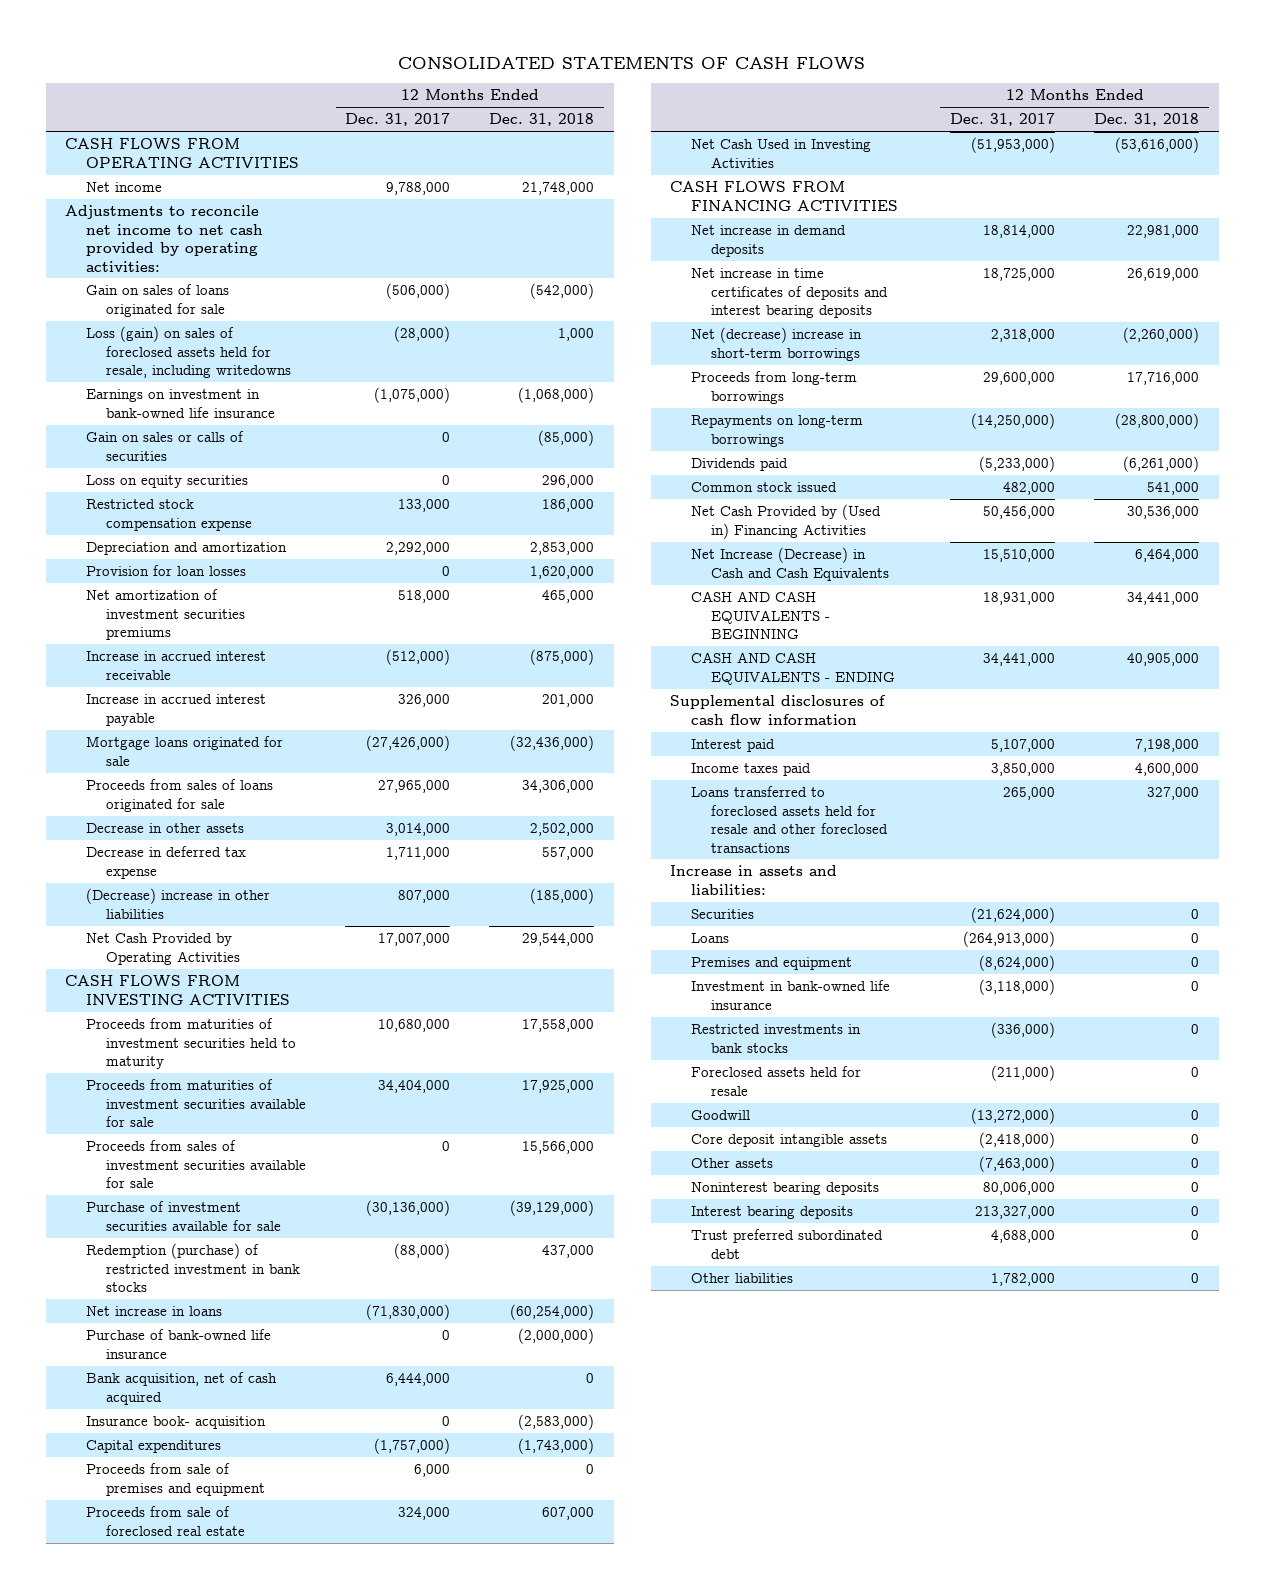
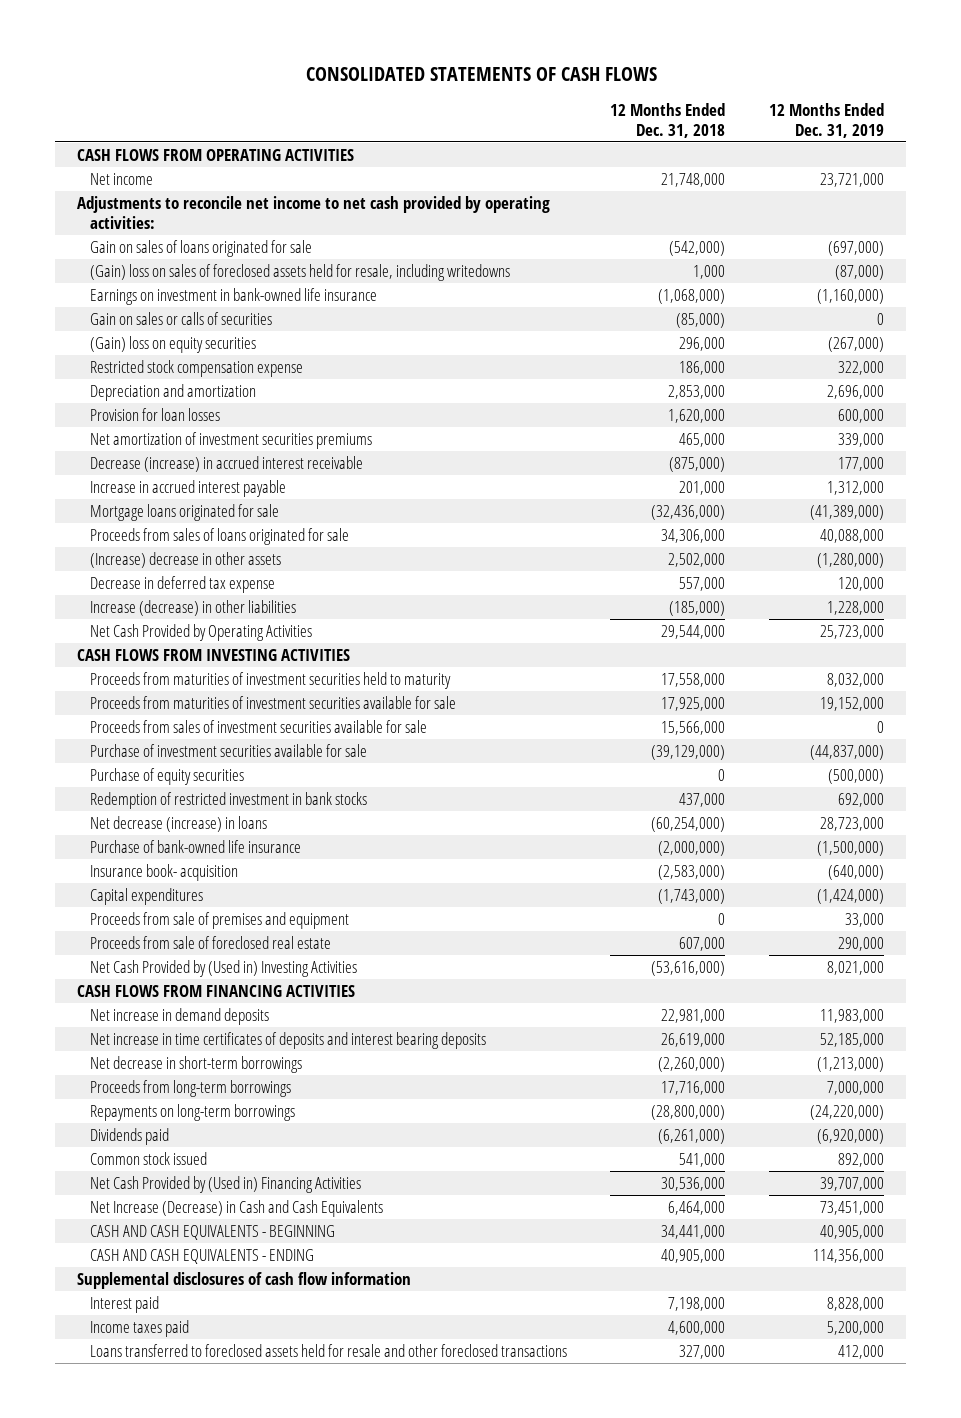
[345,113,451,127] Dec. 31, 2017 -> none
none -> [769,103,885,138] 12 Months Ended Dec. 31, 2019
[85,326,292,379] Loss (gain) on sales of foreclosed assets held for resale, including writedowns -> [89,264,510,282] (Gain) loss on sales of foreclosed assets held for resale, including writedowns
[85,475,248,489] Loss on equity securities -> [89,336,256,354] (Gain) loss on equity securities
[85,651,266,680] Increase in accrued interest receivable -> [89,456,363,473] Decrease (increase) in accrued interest receivable
[85,823,244,834] Decrease in other assets -> [89,552,281,569] (Increase) decrease in other assets
[85,888,270,919] (Decrease) increase in other liabilities -> [89,600,296,617] Increase (decrease) in other liabilities
none -> [89,768,244,786] Purchase of equity securities
[85,1243,301,1293] Redemption (purchase) of restricted investment in bank stocks -> [89,792,367,810] Redemption of restricted investment in bank stocks
[85,1306,222,1317] Net increase in loans -> [89,816,267,833] Net decrease (increase) in loans
[85,1372,277,1405] Bank acquisition, net of cash acquired -> none
[690,139,871,168] Net Cash Used in Investing Activities -> [89,960,357,978] Net Cash Provided by (Used in) Investing Activities
[690,327,862,361] Net (decrease) increase in short-term borrowings -> [89,1056,302,1074] Net decrease in short-term borrowings
[670,865,838,895] Increase in assets and liabilities: -> none
[690,909,754,920] Securities -> none
[690,933,729,944] Loans -> none
[690,957,852,971] Premises and equipment -> none
[690,980,890,1010] Investment in bank-owned life insurance -> none
[690,1024,861,1053] Restricted investments in bank stocks -> none
[690,1066,861,1096] Foreclosed assets held for resale -> none
[690,1110,750,1121] Goodwill -> none
[690,1134,887,1148] Core deposit intangible assets -> none
[690,1158,773,1169] Other assets -> none
[690,1182,879,1196] Noninterest bearing deposits -> none
[690,1206,853,1220] Interest bearing deposits -> none
[690,1229,883,1259] Trust preferred subordinated debt -> none
[690,1273,793,1284] Other liabilities -> none

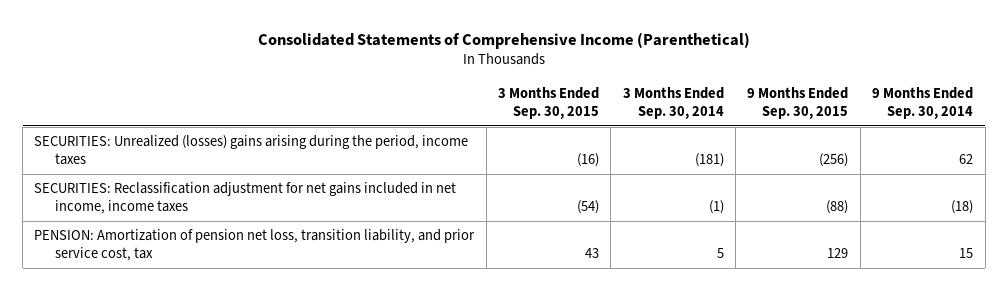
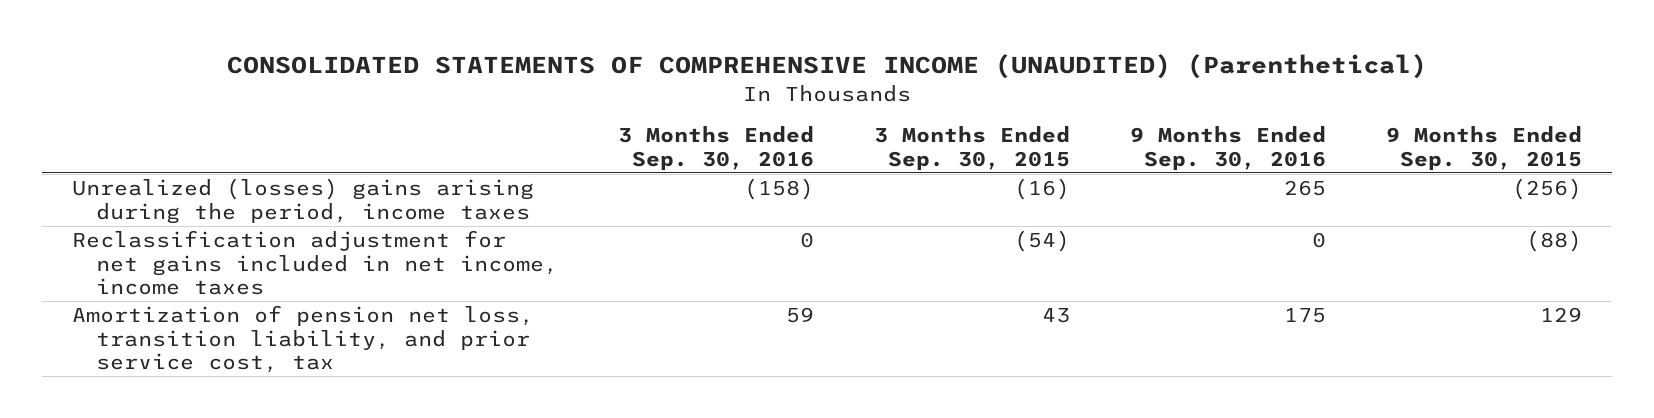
[257,31,750,49] Consolidated Statements of Comprehensive Income (Parenthetical) -> [227,54,1428,80] CONSOLIDATED STATEMENTS OF COMPREHENSIVE INCOME (UNAUDITED) (Parenthetical)
[622,86,724,120] 3 Months Ended Sep. 30, 2014 -> none
[872,86,974,120] 9 Months Ended Sep. 30, 2014 -> none
none -> [618,126,815,170] 3 Months Ended Sep. 30, 2016
none -> [1130,126,1327,170] 9 Months Ended Sep. 30, 2016
[34,134,469,166] SECURITIES: Unrealized (losses) gains arising during the period, income taxes -> [71,178,534,224] Unrealized (losses) gains arising during the period, income taxes
[34,181,457,215] SECURITIES: Reclassification adjustment for net gains included in net income, income taxes -> [71,230,559,296] Reclassification adjustment for net gains included in net income, income taxes
[34,228,476,262] PENSION: Amortization of pension net loss, transition liability, and prior service cost, tax -> [71,305,534,374] Amortization of pension net loss, transition liability, and prior service cost, tax

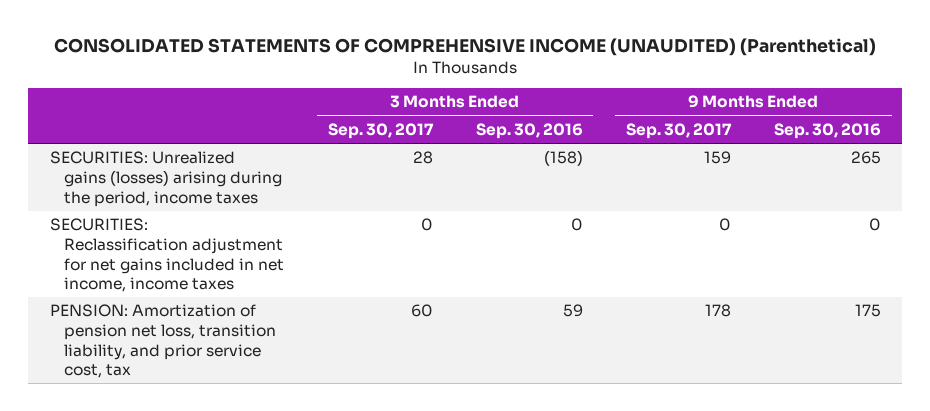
[874,126,1071,170] 3 Months Ended Sep. 30, 2015 -> none
[1386,126,1583,170] 9 Months Ended Sep. 30, 2015 -> none
none -> [327,122,434,139] Sep. 30, 2017
none -> [625,122,732,139] Sep. 30, 2017
[71,178,534,224] Unrealized (losses) gains arising during the period, income taxes -> [49,151,283,207] SECURITIES: Unrealized gains (losses) arising during the period, income taxes
[71,230,559,296] Reclassification adjustment for net gains included in net income, income taxes -> [49,218,285,293] SECURITIES: Reclassification adjustment for net gains included in net income, income taxes
[71,305,534,374] Amortization of pension net loss, transition liability, and prior service cost, tax -> [49,304,277,379] PENSION: Amortization of pension net loss, transition liability, and prior service cost, tax

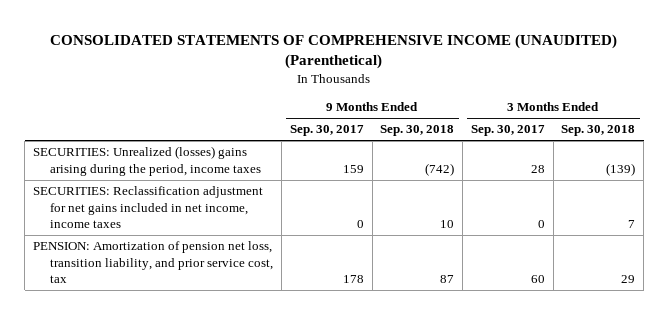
[475,122,583,139] Sep. 30, 2016 -> none
[773,122,881,139] Sep. 30, 2016 -> none
none -> [380,125,455,137] Sep. 30, 2018
none -> [561,125,636,137] Sep. 30, 2018
[49,151,283,207] SECURITIES: Unrealized gains (losses) arising during the period, income taxes -> [32,146,262,176] SECURITIES: Unrealized (losses) gains arising during the period, income taxes

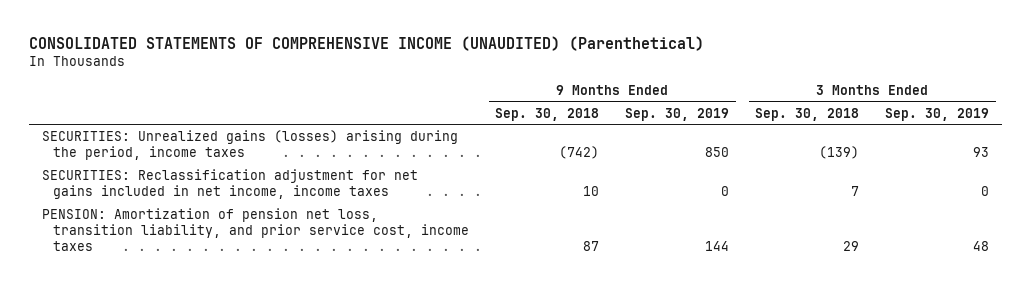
[289,125,364,137] Sep. 30, 2017 -> none
[470,125,545,137] Sep. 30, 2017 -> none
none -> [625,107,730,121] Sep. 30, 2019
none -> [885,107,990,121] Sep. 30, 2019
[32,146,262,176] SECURITIES: Unrealized (losses) gains arising during the period, income taxes -> [41,130,458,161] SECURITIES: Unrealized gains (losses) arising during the period, income taxes
[32,241,274,284] PENSION: Amortization of pension net loss, transition liability, and prior service cost, tax -> [41,208,470,252] PENSION: Amortization of pension net loss, transition liability, and prior service cost, income taxes

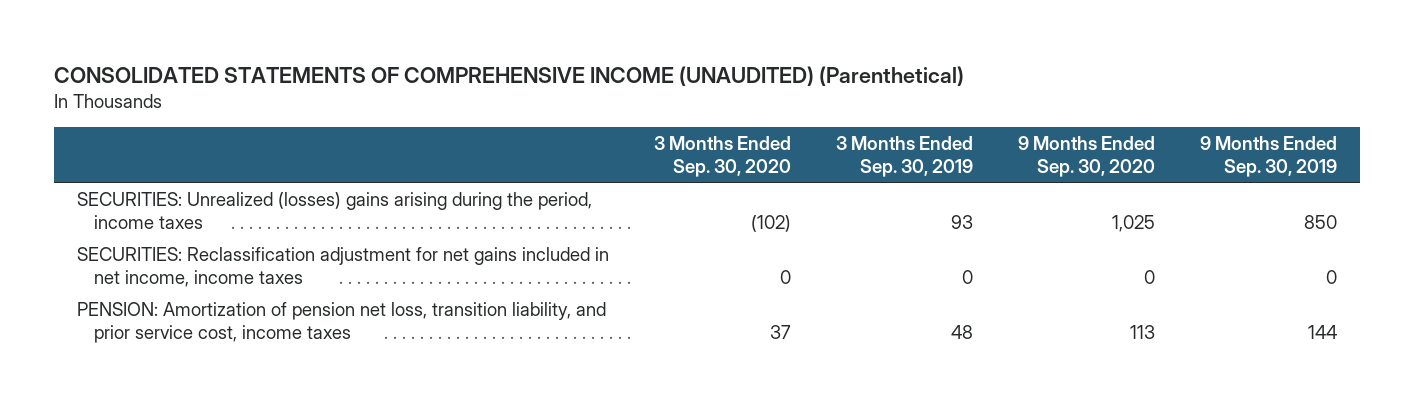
[495,107,600,121] Sep. 30, 2018 -> none
[755,107,860,121] Sep. 30, 2018 -> none
none -> [653,135,791,177] 3 Months Ended Sep. 30, 2020
none -> [1018,135,1156,177] 9 Months Ended Sep. 30, 2020
[41,130,458,161] SECURITIES: Unrealized gains (losses) arising during the period, income taxes -> [76,191,592,229] SECURITIES: Unrealized (losses) gains arising during the period, income taxes

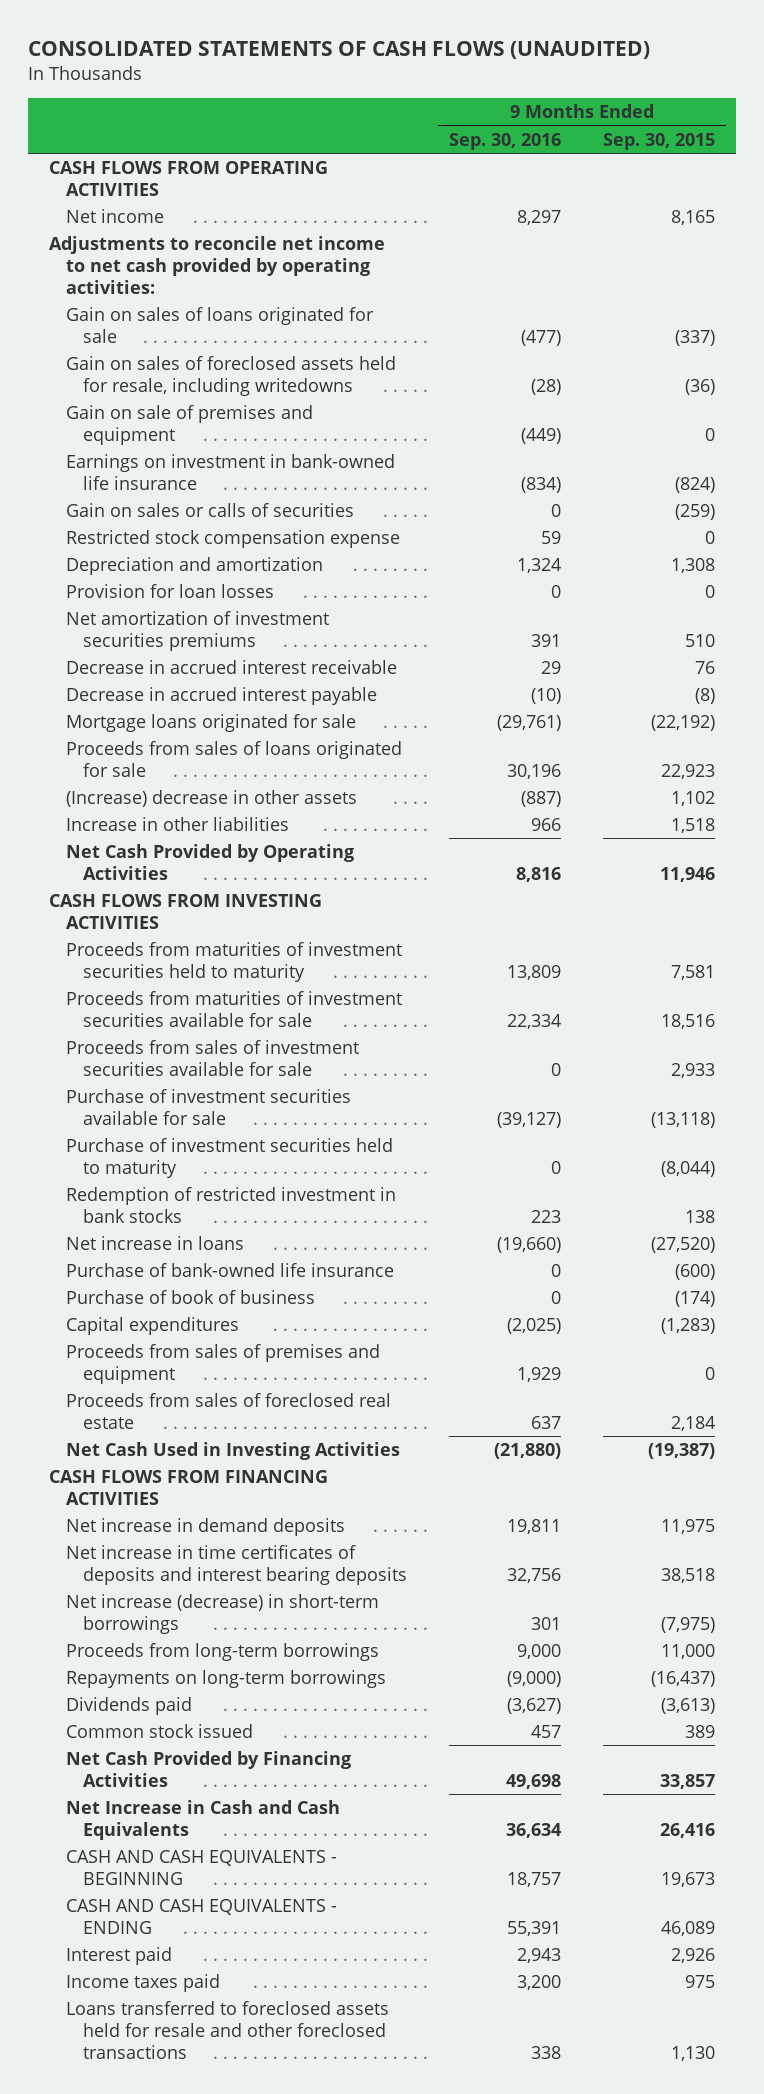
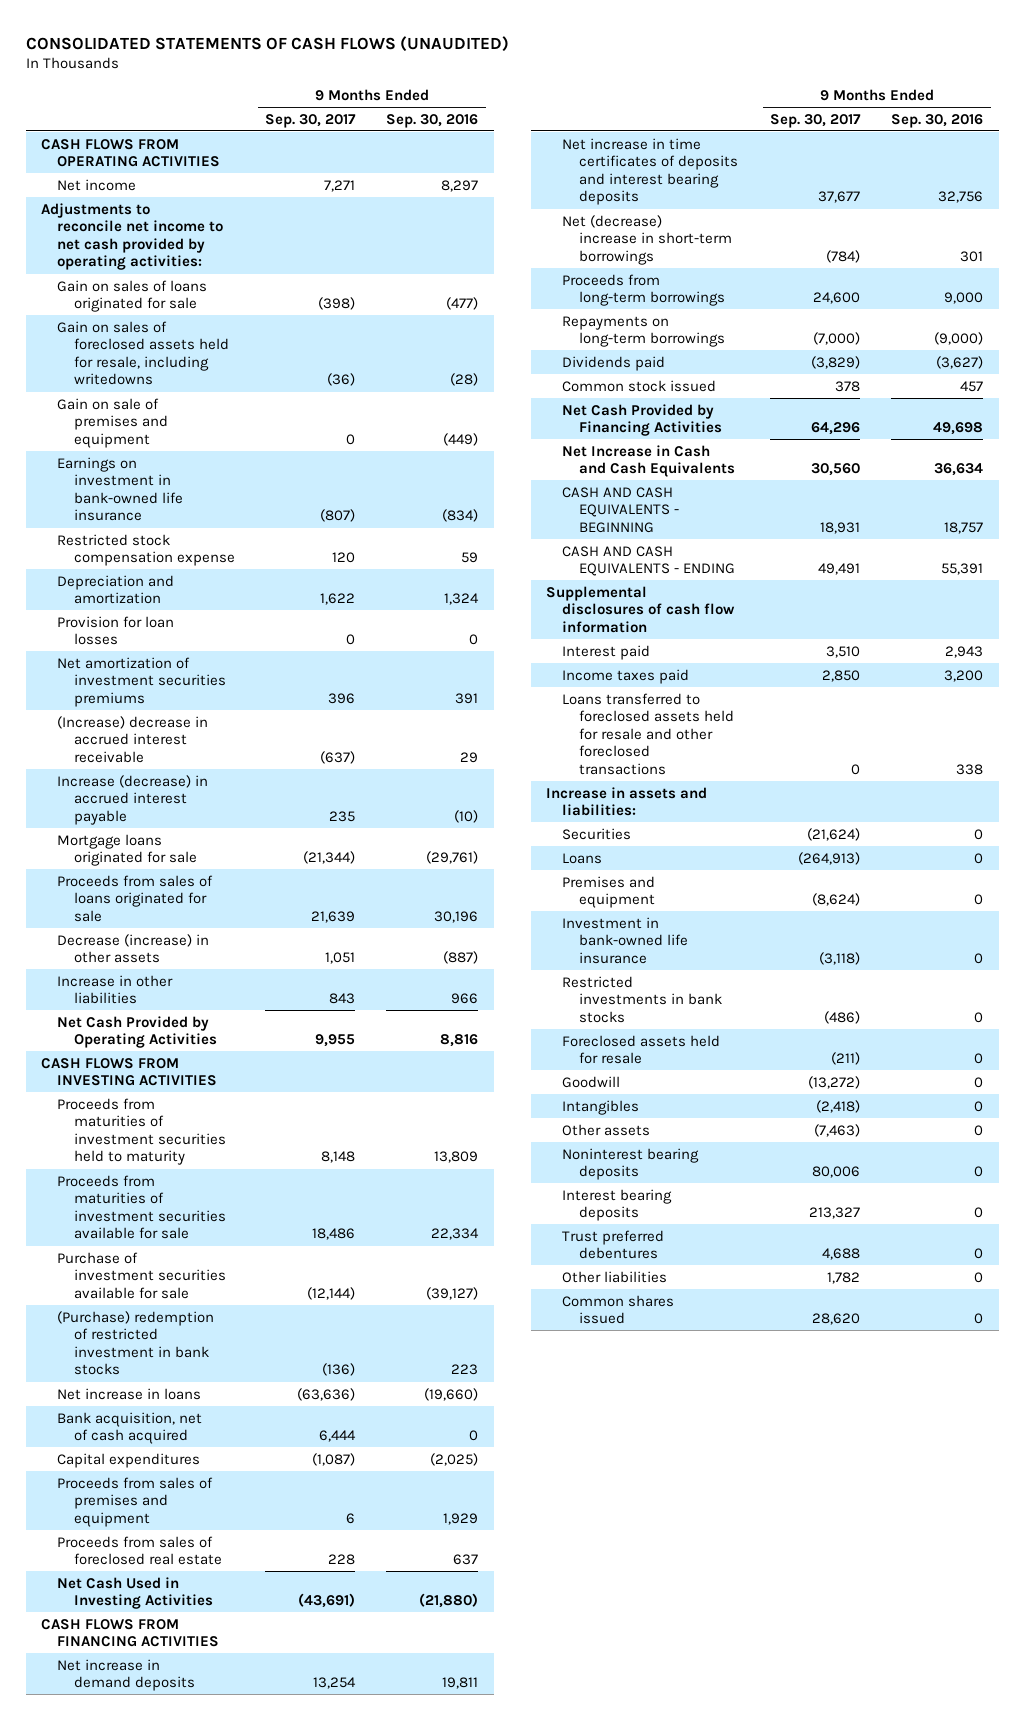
[603,132,716,150] Sep. 30, 2015 -> none
none -> [265,113,357,128] Sep. 30, 2017
[65,503,354,518] Gain on sales or calls of securities -> none
[65,660,397,675] Decrease in accrued interest receivable -> [57,715,209,763] (Increase) decrease in accrued interest receivable
[65,687,377,706] Decrease in accrued interest payable -> [57,774,209,825] Increase (decrease) in accrued interest payable
[65,790,357,808] (Increase) decrease in other assets -> [57,933,210,964] Decrease (increase) in other assets
[65,1040,359,1076] Proceeds from sales of investment securities available for sale -> none
[65,1138,393,1178] Purchase of investment securities held to maturity -> none
[65,1187,396,1223] Redemption of restricted investment in bank stocks -> [57,1310,215,1376] (Purchase) redemption of restricted investment in bank stocks
[65,1263,394,1278] Purchase of bank-owned life insurance -> none
[65,1290,315,1305] Purchase of book of business -> [57,1411,203,1445] Bank acquisition, net of cash acquired
[65,1594,379,1634] Net increase (decrease) in short-term borrowings -> [562,214,732,265] Net (decrease) increase in short-term borrowings
none -> [545,585,736,633] Supplemental disclosures of cash flow information
none -> [545,786,707,817] Increase in assets and liabilities:
none -> [562,827,632,840] Securities
none -> [562,852,603,864] Loans
none -> [562,875,656,909] Premises and equipment
none -> [562,916,688,964] Investment in bank-owned life insurance
none -> [562,975,722,1023] Restricted investments in bank stocks
none -> [562,1034,721,1065] Foreclosed assets held for resale
none -> [562,1075,621,1088] Goodwill
none -> [562,1099,640,1115] Intangibles
none -> [562,1123,651,1136] Other assets
none -> [562,1147,700,1181] Noninterest bearing deposits
none -> [562,1188,673,1222] Interest bearing deposits
none -> [562,1229,665,1260] Trust preferred debentures
none -> [562,1270,668,1283] Other liabilities
none -> [562,1294,675,1325] Common shares issued

